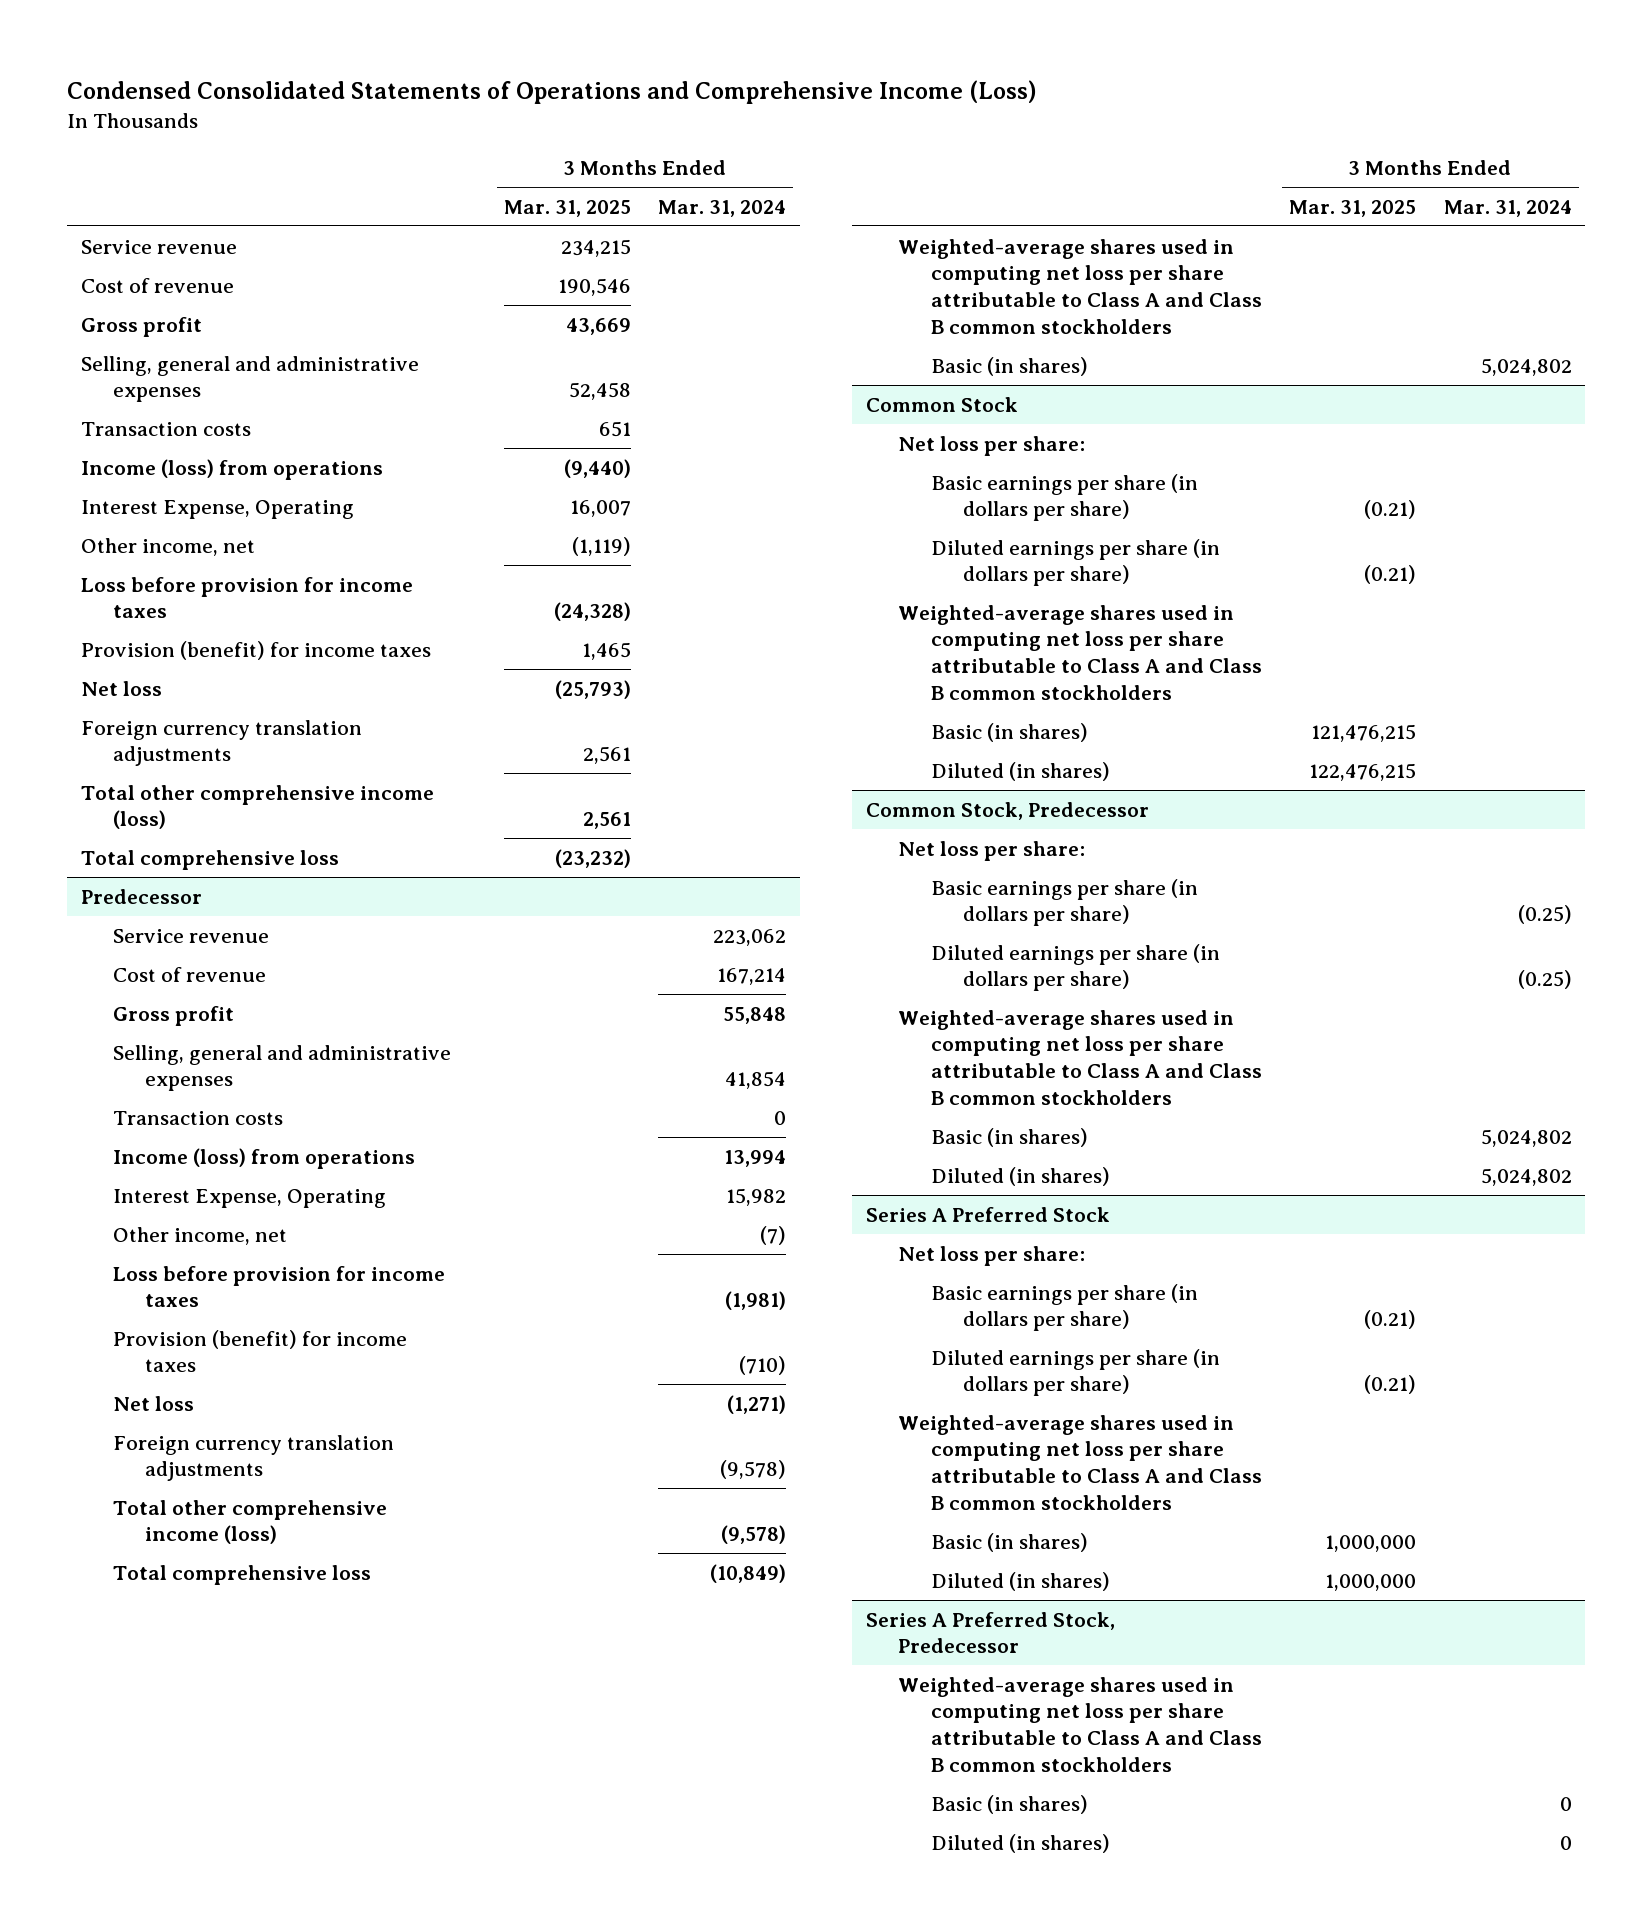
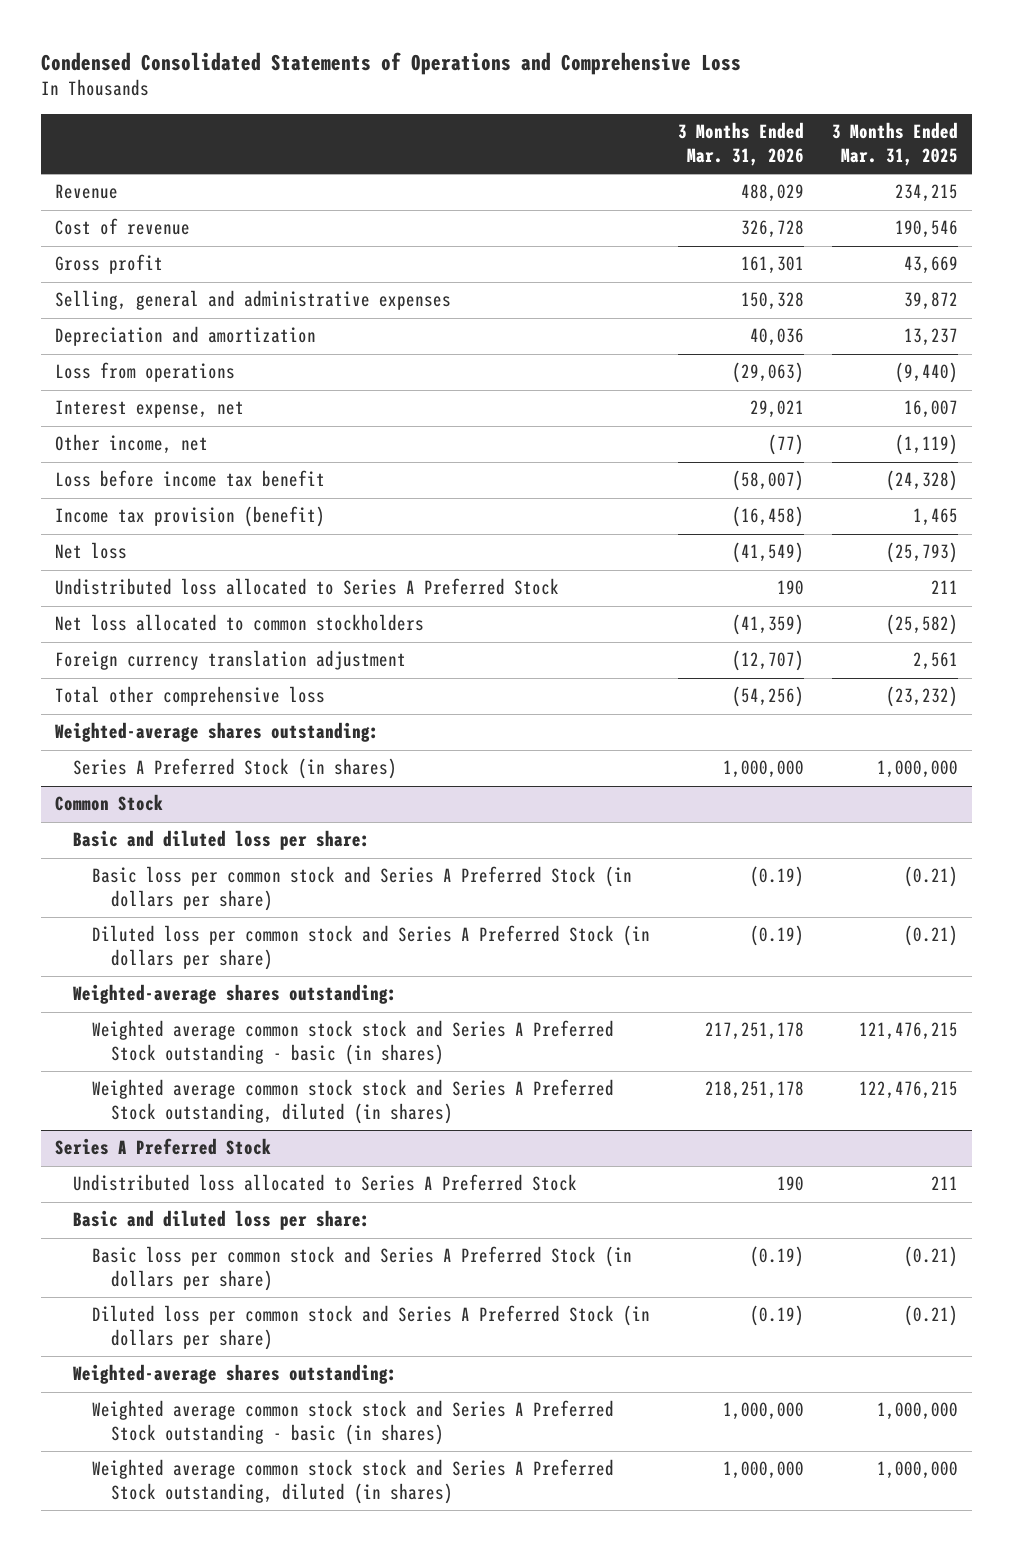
[66,80,1037,105] Condensed Consolidated Statements of Operations and Comprehensive Income (Loss) -> [40,51,741,75] Condensed Consolidated Statements of Operations and Comprehensive Loss
[658,199,787,217] Mar. 31, 2024 -> none
none -> [677,122,804,166] 3 Months Ended Mar. 31, 2026
[80,239,237,254] Service revenue -> [54,184,118,200] Revenue
[80,421,251,436] Transaction costs -> none
[568,382,631,401] 52,458 -> [903,292,958,311] 39,872
none -> [54,326,316,347] Depreciation and amortization
[80,458,383,480] Income (loss) from operations -> [54,362,235,383] Loss from operations
[80,499,354,519] Interest Expense, Operating -> [54,400,244,419] Interest expense, net
[80,576,413,619] Loss before provision for income taxes -> [54,470,325,488] Loss before income tax benefit
[80,640,431,660] Provision (benefit) for income taxes -> [54,506,325,528] Income tax provision (benefit)
[80,784,434,830] Total other comprehensive income (loss) -> none
[80,888,202,904] Predecessor -> none
[112,928,269,943] Service revenue -> none
[112,966,266,982] Cost of revenue -> none
[112,1005,234,1026] Gross profit -> none
[112,1044,451,1092] Selling, general and administrative expenses -> none
[112,1110,283,1125] Transaction costs -> none
[112,1147,415,1169] Income (loss) from operations -> none
[112,1188,386,1208] Interest Expense, Operating -> none
[112,1226,287,1245] Other income, net -> none
[112,1265,445,1308] Loss before provision for income taxes -> none
[112,1329,407,1373] Provision (benefit) for income taxes -> none
[112,1395,194,1411] Net loss -> none
[112,1434,394,1482] Foreign currency translation adjustments -> none
[112,1499,387,1545] Total other comprehensive income (loss) -> none
[112,1564,371,1585] Total comprehensive loss -> none
[898,238,1262,334] Weighted-average shares used in computing net loss per share attributable to Class A and Class B common stockholders -> none
[930,356,1088,376] Basic (in shares) -> none
none -> [54,578,559,596] Undistributed loss allocated to Series A Preferred Stock
none -> [54,614,424,632] Net loss allocated to common stockholders
[80,719,362,767] Foreign currency translation adjustments -> [54,650,406,671] Foreign currency translation adjustment
[80,849,339,870] Total comprehensive loss -> [54,686,325,707] Total other comprehensive loss
none -> [54,722,379,743] Weighted-average shares outstanding:
none -> [73,758,398,780] Series A Preferred Stock (in shares)
[866,801,1150,820] Common Stock, Predecessor -> none
[898,840,1086,861] Net loss per share: -> none
[930,878,1198,927] Basic earnings per share (in dollars per share) -> none
[930,943,1220,992] Diluted earnings per share (in dollars per share) -> none
[898,1009,1262,1105] Weighted-average shares used in computing net loss per share attributable to Class A and Class B common stockholders -> none
[930,1127,1088,1147] Basic (in shares) -> none
[930,1166,1110,1186] Diluted (in shares) -> none
[898,435,1086,456] Net loss per share: -> [73,830,371,851] Basic and diluted loss per share:
[930,473,1198,522] Basic earnings per share (in dollars per share) -> [91,866,632,911] Basic loss per common stock and Series A Preferred Stock (in dollars per share)
[930,538,1220,587] Diluted earnings per share (in dollars per share) -> [91,925,650,970] Diluted loss per common stock and Series A Preferred Stock (in dollars per share)
[898,604,1262,700] Weighted-average shares used in computing net loss per share attributable to Class A and Class B common stockholders -> [73,984,398,1005] Weighted-average shares outstanding:
[930,722,1088,742] Basic (in shares) -> [91,1020,614,1065] Weighted average common stock stock and Series A Preferred Stock outstanding - basic (in shares)
[930,761,1110,781] Diluted (in shares) -> [91,1079,614,1124] Weighted average common stock stock and Series A Preferred Stock outstanding, diluted (in shares)
[866,1611,1116,1654] Series A Preferred Stock, Predecessor -> none
[898,1676,1262,1772] Weighted-average shares used in computing net loss per share attributable to Class A and Class B common stockholders -> none
[930,1794,1088,1814] Basic (in shares) -> none
[930,1833,1110,1853] Diluted (in shares) -> none
none -> [73,1174,578,1192] Undistributed loss allocated to Series A Preferred Stock
[898,1245,1086,1266] Net loss per share: -> [73,1210,371,1231] Basic and diluted loss per share:
[930,1283,1198,1332] Basic earnings per share (in dollars per share) -> [91,1246,632,1291] Basic loss per common stock and Series A Preferred Stock (in dollars per share)
[930,1348,1220,1397] Diluted earnings per share (in dollars per share) -> [91,1305,650,1350] Diluted loss per common stock and Series A Preferred Stock (in dollars per share)
[898,1414,1262,1510] Weighted-average shares used in computing net loss per share attributable to Class A and Class B common stockholders -> [73,1364,398,1385] Weighted-average shares outstanding:
[930,1532,1088,1552] Basic (in shares) -> [91,1400,614,1445] Weighted average common stock stock and Series A Preferred Stock outstanding - basic (in shares)
[930,1571,1110,1591] Diluted (in shares) -> [91,1459,614,1504] Weighted average common stock stock and Series A Preferred Stock outstanding, diluted (in shares)

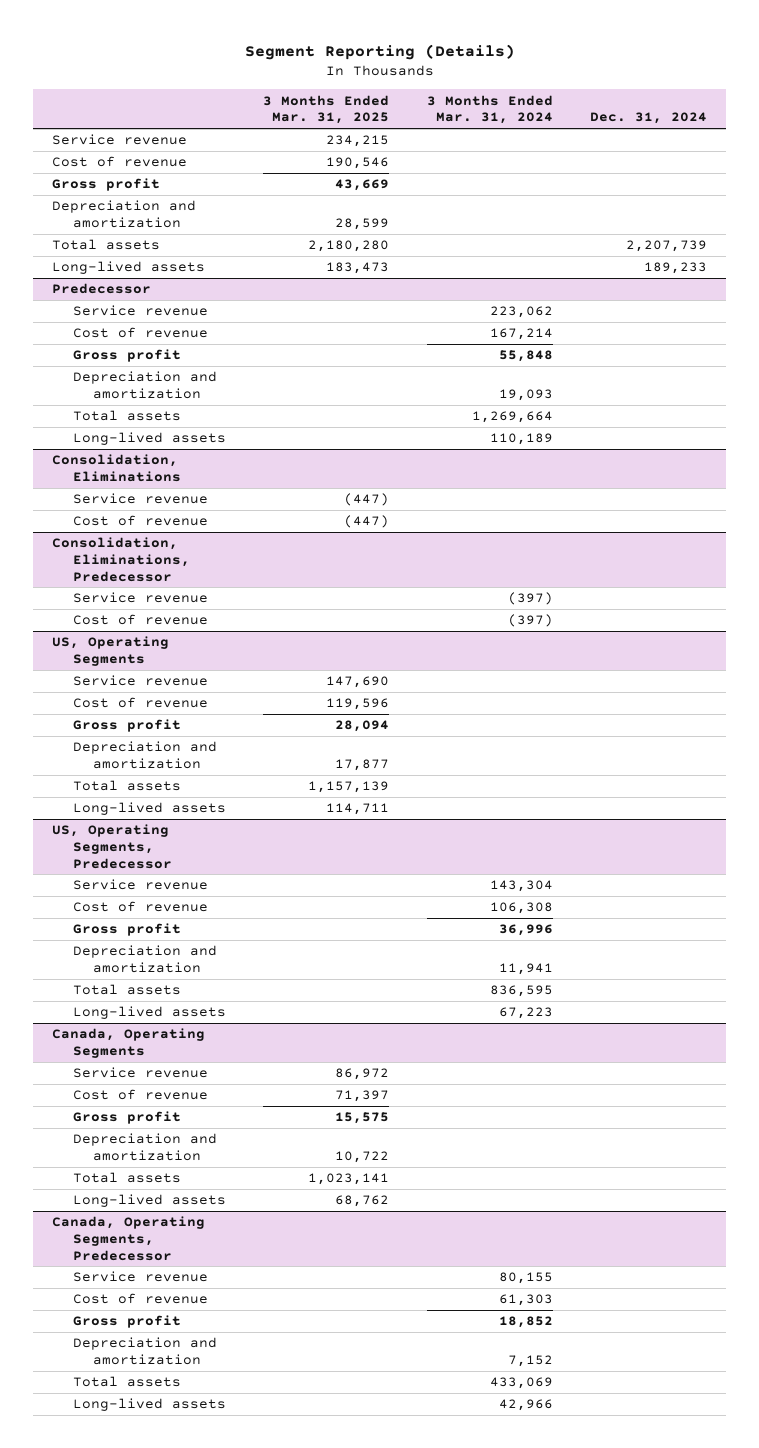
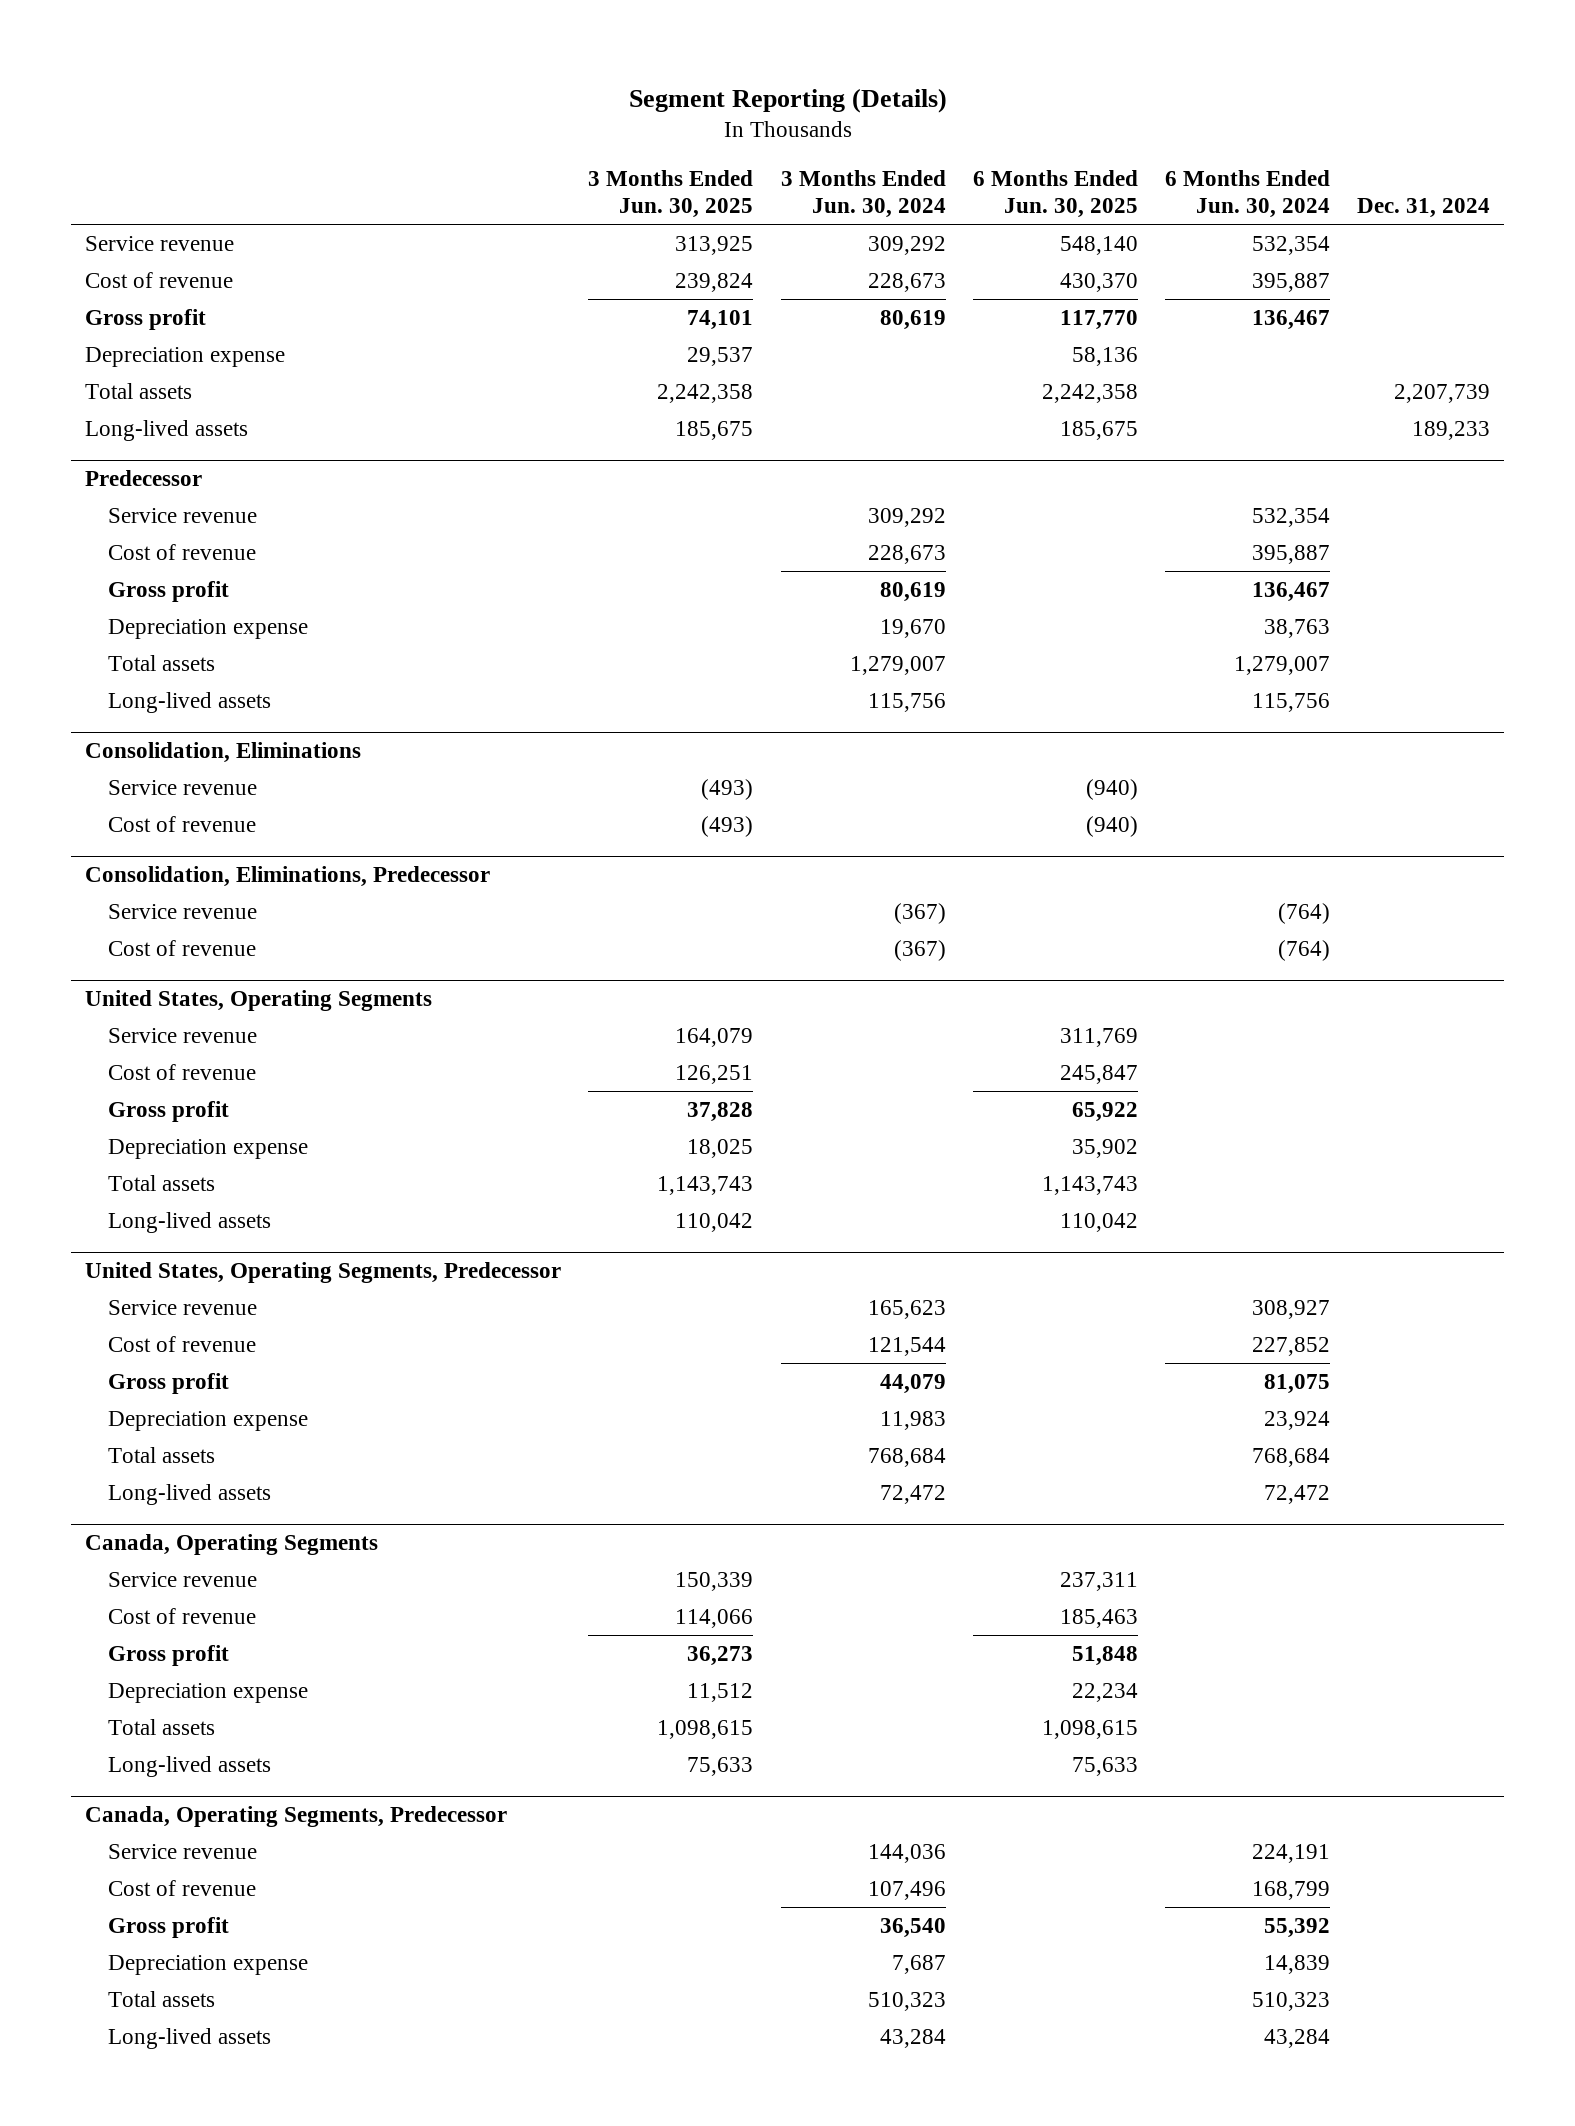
[263,94,390,125] 3 Months Ended Mar. 31, 2025 -> none
[426,94,553,125] 3 Months Ended Mar. 31, 2024 -> none
none -> [588,169,754,219] 3 Months Ended Jun. 30, 2025
none -> [780,169,946,219] 3 Months Ended Jun. 30, 2024
none -> [972,169,1138,219] 6 Months Ended Jun. 30, 2025
none -> [1165,169,1331,219] 6 Months Ended Jun. 30, 2024
[51,200,196,228] Depreciation and amortization -> [85,346,286,367] Depreciation expense
[72,371,217,399] Depreciation and amortization -> [108,618,309,639] Depreciation expense
[51,636,169,666] US, Operating Segments -> none
[72,675,208,687] Service revenue -> none
[72,697,208,709] Cost of revenue -> none
[72,719,181,733] Gross profit -> none
[72,741,217,769] Depreciation and amortization -> none
[72,780,181,792] Total assets -> none
[72,802,226,816] Long-lived assets -> none
none -> [85,990,433,1012] United States, Operating Segments
none -> [108,1027,258,1043] Service revenue
none -> [108,1063,257,1080] Cost of revenue
none -> [108,1100,230,1122] Gross profit
none -> [108,1138,309,1159] Depreciation expense
none -> [108,1174,216,1191] Total assets
none -> [108,1211,272,1233] Long-lived assets
[51,824,172,869] US, Operating Segments, Predecessor -> [85,1262,562,1284] United States, Operating Segments, Predecessor
[72,945,217,973] Depreciation and amortization -> [108,1410,309,1431] Depreciation expense
[72,1133,217,1161] Depreciation and amortization -> [108,1682,309,1703] Depreciation expense
[72,1337,217,1365] Depreciation and amortization -> [108,1954,309,1975] Depreciation expense

